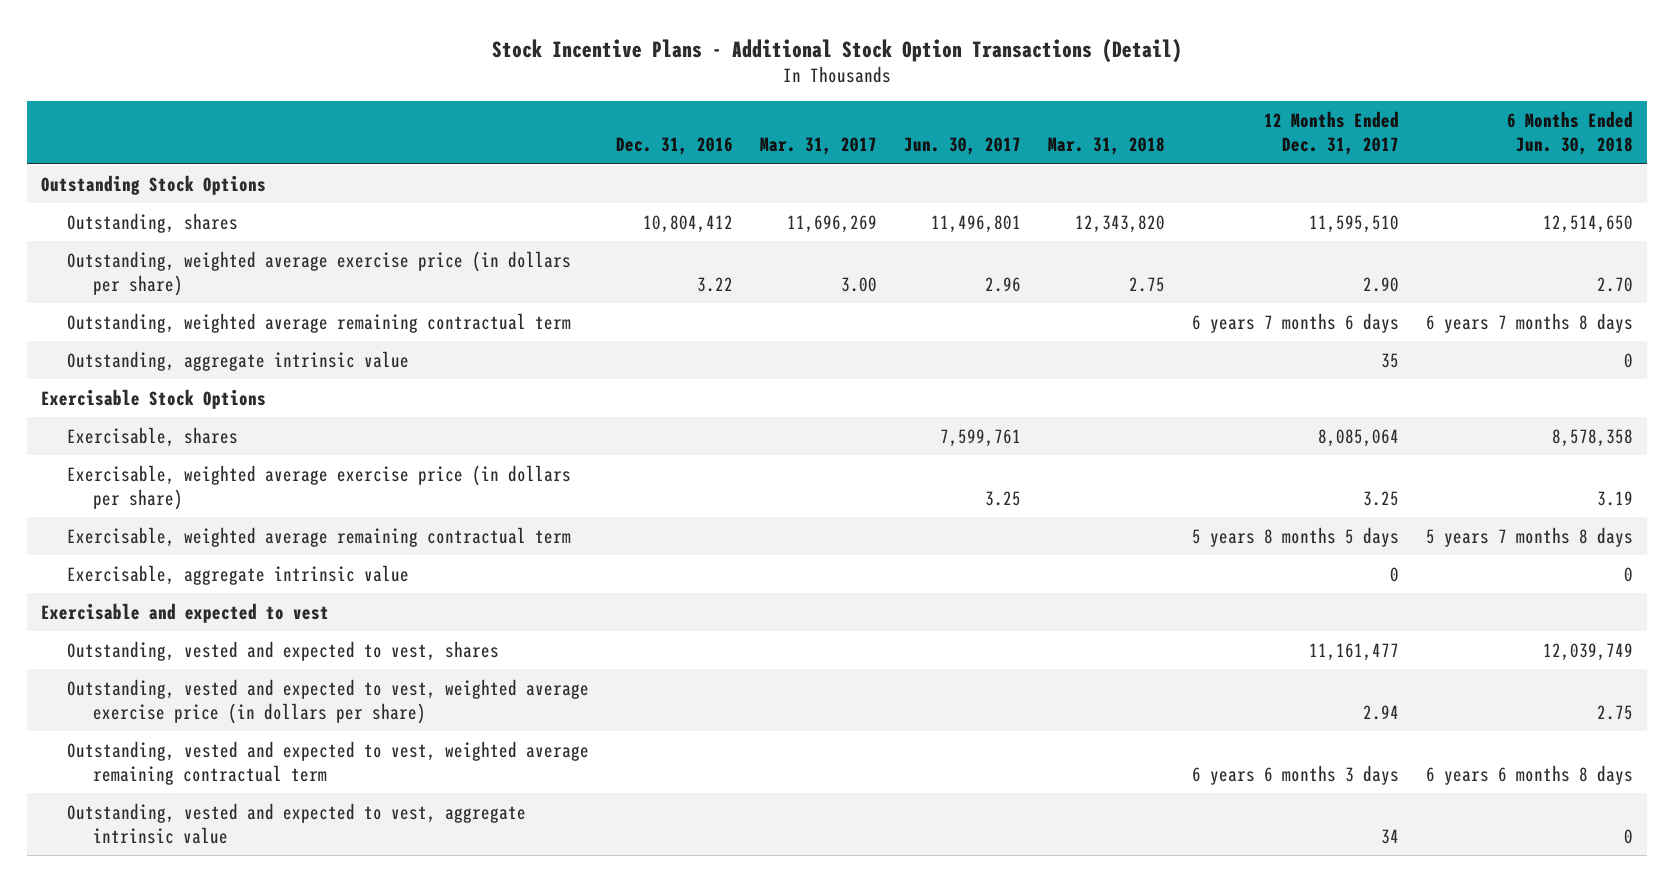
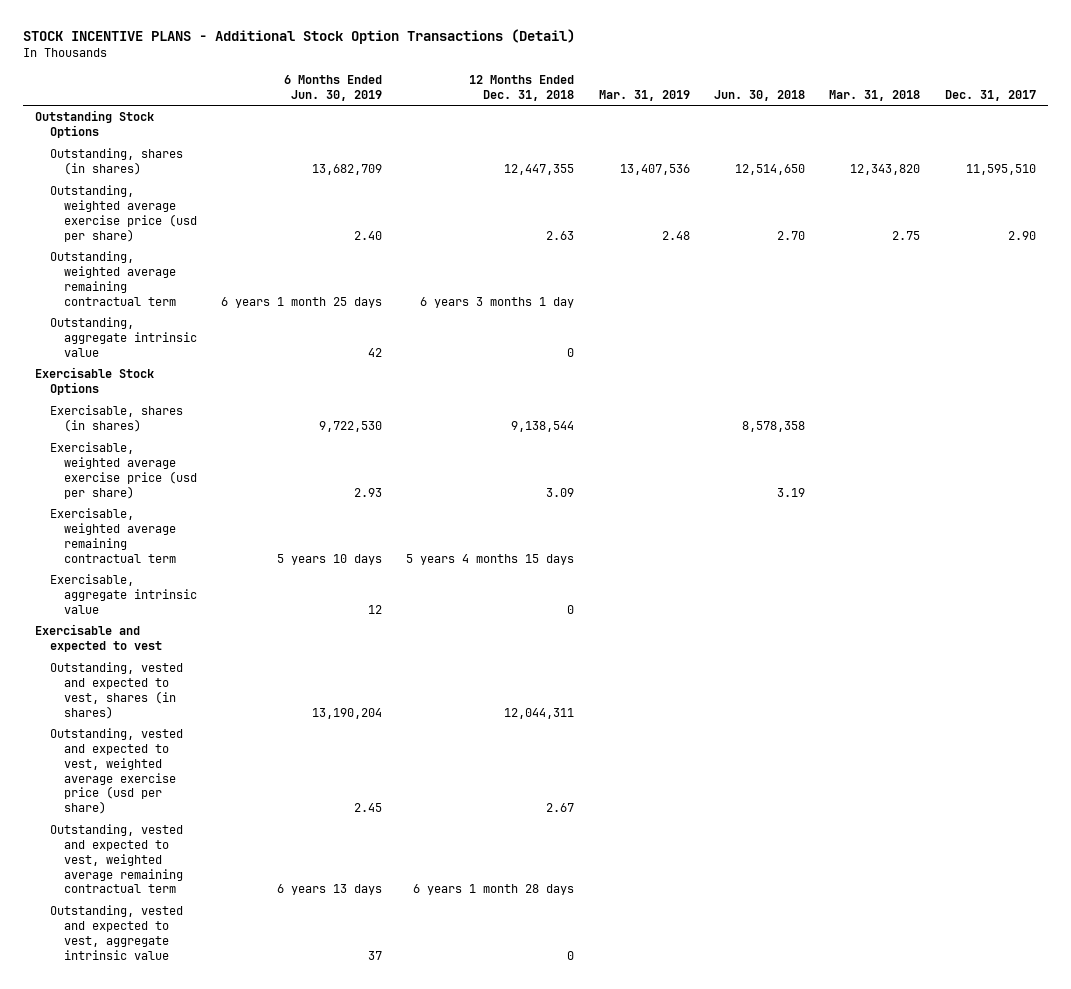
[492,38,1183,63] Stock Incentive Plans - Additional Stock Option Transactions (Detail) -> [23,29,576,45] STOCK INCENTIVE PLANS - Additional Stock Option Transactions (Detail)
[615,137,733,156] Dec. 31, 2016 -> none
[759,137,877,156] Mar. 31, 2017 -> none
[904,137,1022,156] Jun. 30, 2017 -> none
[1264,110,1400,156] 12 Months Ended Dec. 31, 2017 -> none
[1507,110,1634,156] 6 Months Ended Jun. 30, 2018 -> none
none -> [284,74,383,101] 6 Months Ended Jun. 30, 2019
none -> [469,74,575,101] 12 Months Ended Dec. 31, 2018
none -> [598,89,690,101] Mar. 31, 2019
none -> [714,89,806,101] Jun. 30, 2018
none -> [944,89,1036,101] Dec. 31, 2017
[66,212,238,233] Outstanding, shares -> [49,148,183,175] Outstanding, shares (in shares)
[66,250,571,296] Outstanding, weighted average exercise price (in dollars per share) -> [49,185,197,242] Outstanding, weighted average exercise price (usd per share)
[66,426,238,447] Exercisable, shares -> [49,405,183,432] Exercisable, shares (in shares)
[66,464,571,510] Exercisable, weighted average exercise price (in dollars per share) -> [49,442,197,499] Exercisable, weighted average exercise price (usd per share)
[66,640,499,661] Outstanding, vested and expected to vest, shares -> [49,662,183,719] Outstanding, vested and expected to vest, shares (in shares)
[66,678,589,724] Outstanding, vested and expected to vest, weighted average exercise price (in dollars per share) -> [49,728,183,815] Outstanding, vested and expected to vest, weighted average exercise price (usd per share)

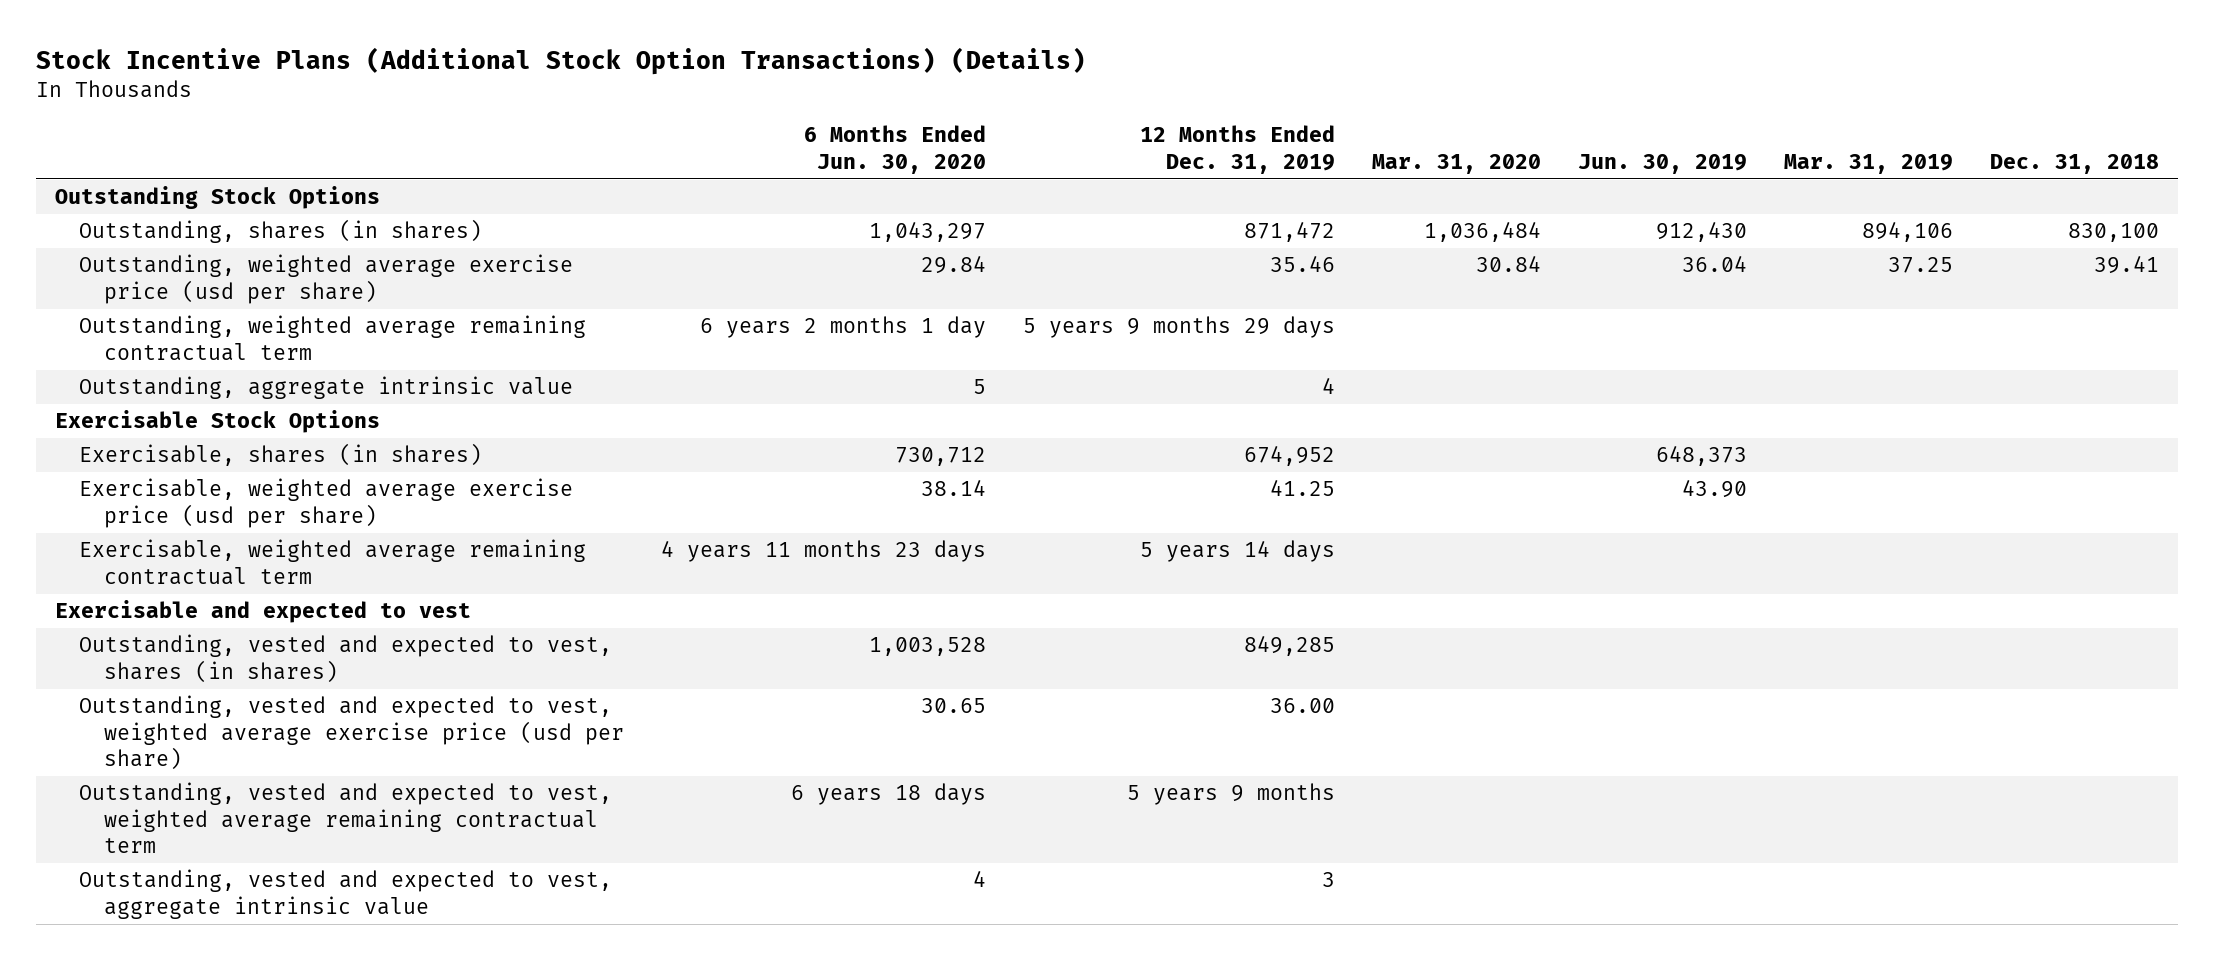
[23,29,576,45] STOCK INCENTIVE PLANS - Additional Stock Option Transactions (Detail) -> [36,46,1087,75] Stock Incentive Plans (Additional Stock Option Transactions) (Details)
[284,74,383,101] 6 Months Ended Jun. 30, 2019 -> none
[469,74,575,101] 12 Months Ended Dec. 31, 2018 -> none
[714,89,806,101] Jun. 30, 2018 -> none
[829,89,921,101] Mar. 31, 2018 -> none
[944,89,1036,101] Dec. 31, 2017 -> none
none -> [803,125,986,174] 6 Months Ended Jun. 30, 2020
none -> [1139,125,1335,174] 12 Months Ended Dec. 31, 2019
none -> [1371,153,1541,174] Mar. 31, 2020
none -> [1577,153,1747,174] Jun. 30, 2019
none -> [1990,153,2160,174] Dec. 31, 2018
[619,163,690,175] 13,407,536 -> [1862,221,1954,243] 894,106
[661,230,690,240] 2.48 -> [1888,257,1954,274] 37.25
[49,574,197,614] Exercisable, aggregate intrinsic value -> none

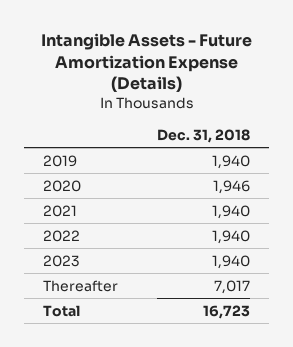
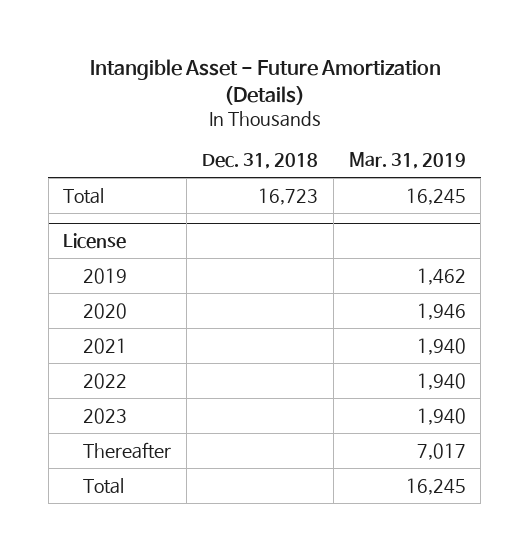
[40,33,252,93] Intangible Assets - Future Amortization Expense (Details) -> [89,59,441,105] Intangible Asset - Future Amortization (Details)
none -> [348,152,466,170] Mar. 31, 2019
[43,154,78,167] 2019 -> none
[43,179,82,192] 2020 -> none
[43,204,78,217] 2021 -> none
[43,229,81,242] 2022 -> none
[43,254,81,267] 2023 -> none
[43,279,119,292] Thereafter -> none
none -> [63,233,127,250] License
none -> [83,267,128,284] 2019
none -> [83,302,128,319] 2020
none -> [83,337,128,354] 2021
none -> [83,372,128,389] 2022
none -> [83,407,128,424] 2023
none -> [83,441,172,459] Thereafter
none -> [83,477,125,494] Total

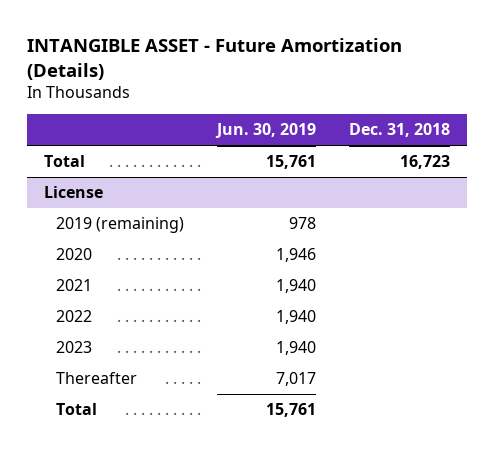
[89,59,441,105] Intangible Asset - Future Amortization (Details) -> [26,37,402,80] INTANGIBLE ASSET - Future Amortization (Details)
[348,152,466,170] Mar. 31, 2019 -> none
none -> [215,123,317,139] Jun. 30, 2019
[83,267,128,284] 2019 -> [56,217,185,234] 2019 (remaining)

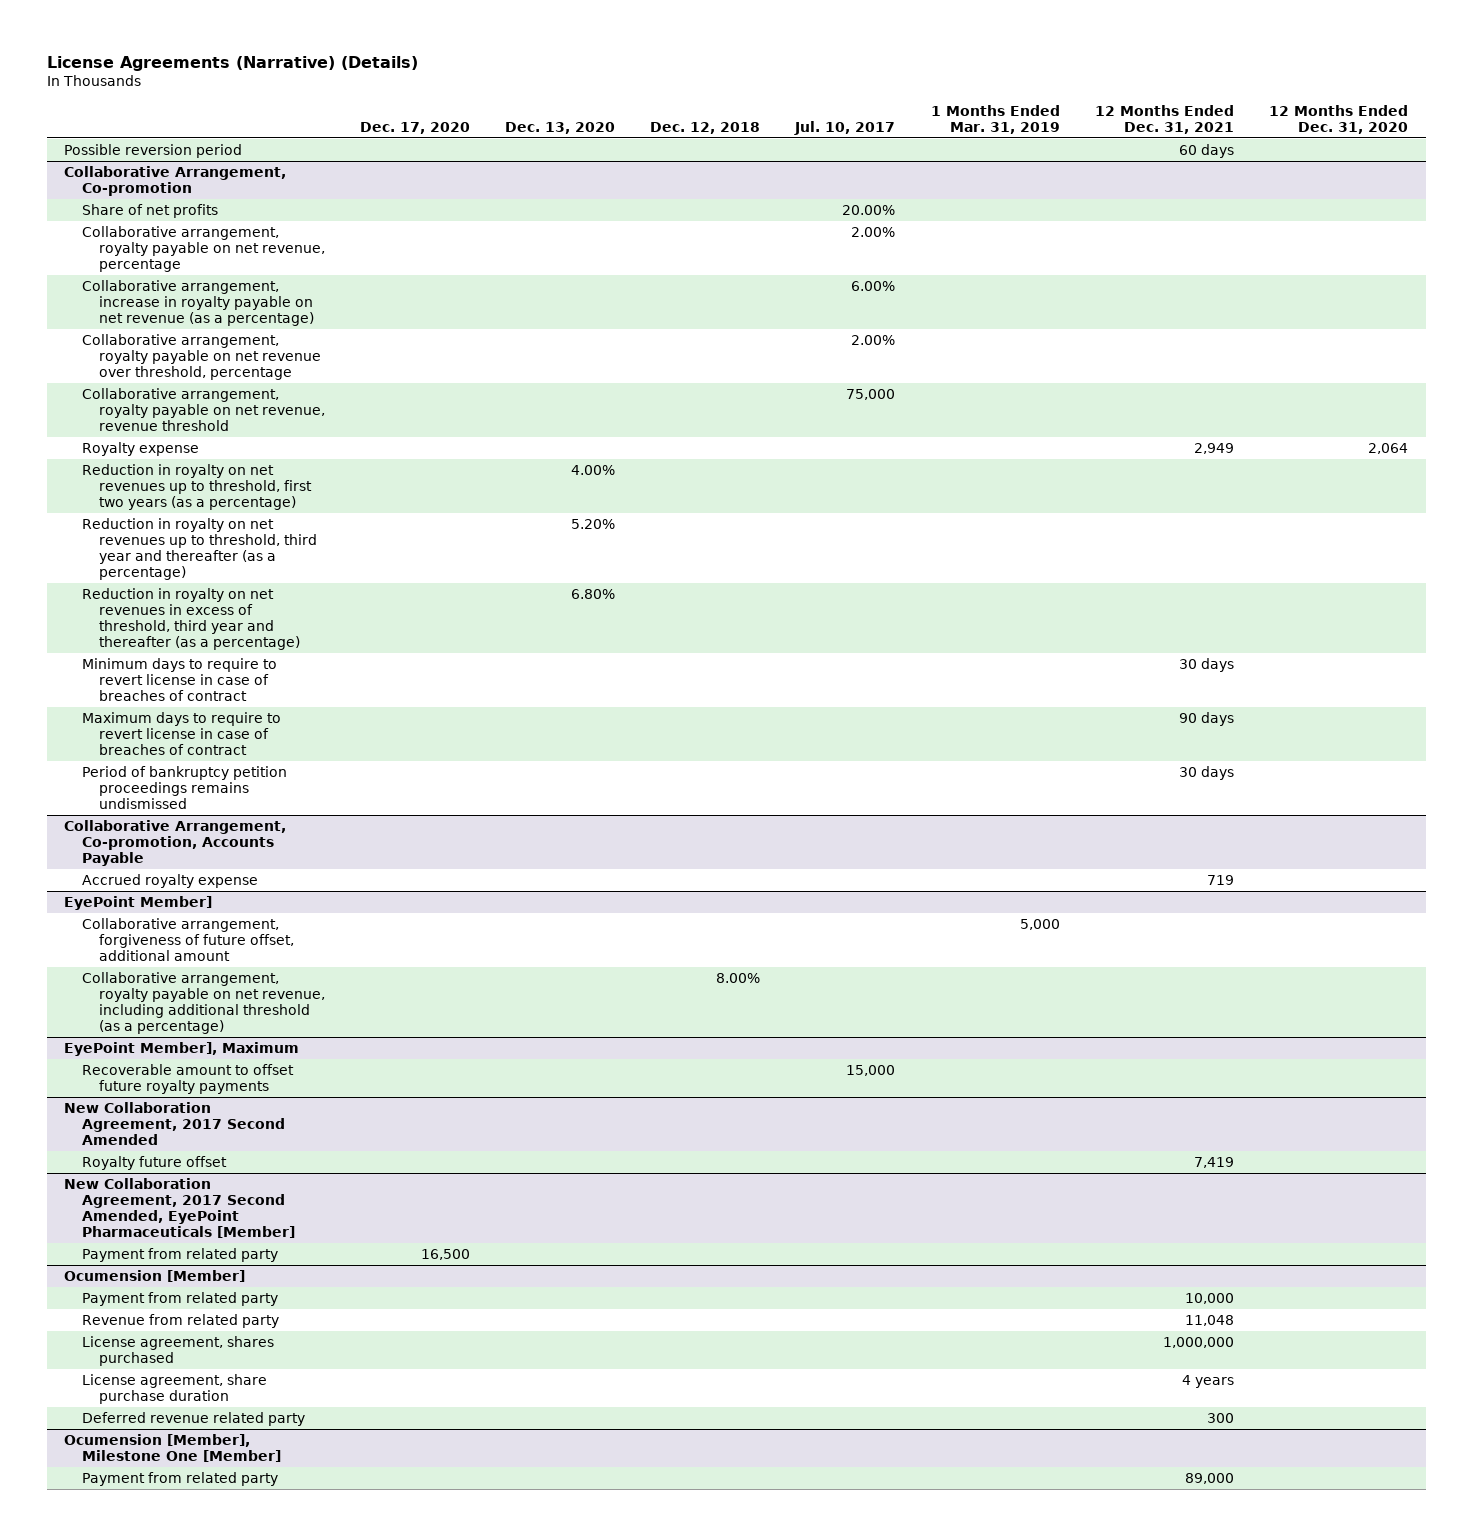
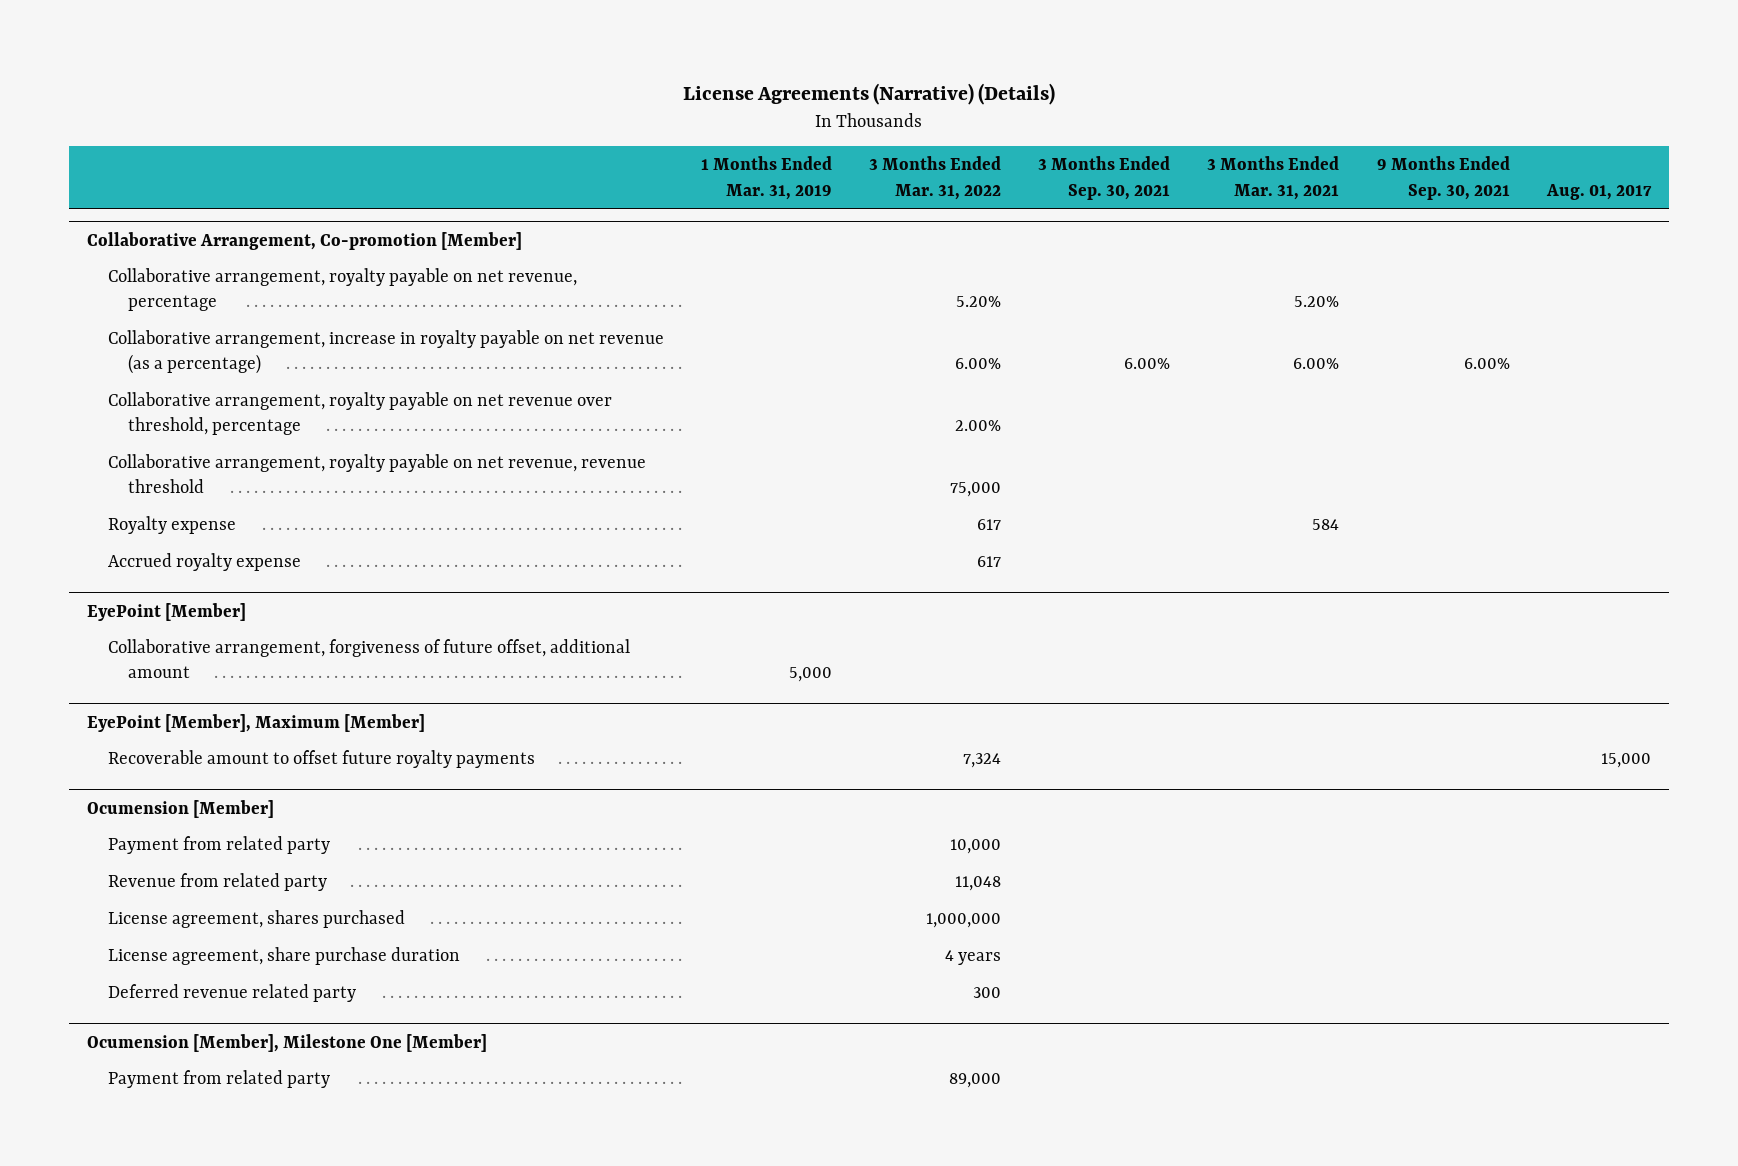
[359,121,470,134] Dec. 17, 2020 -> none
[505,121,616,134] Dec. 13, 2020 -> none
[650,121,761,134] Dec. 12, 2018 -> none
[794,120,896,135] Jul. 10, 2017 -> none
[1094,104,1234,134] 12 Months Ended Dec. 31, 2021 -> none
[1269,104,1409,134] 12 Months Ended Dec. 31, 2020 -> none
none -> [868,156,1001,200] 3 Months Ended Mar. 31, 2022
none -> [1038,156,1171,200] 3 Months Ended Sep. 30, 2021
none -> [1207,156,1340,200] 3 Months Ended Mar. 31, 2021
none -> [1376,156,1510,200] 9 Months Ended Sep. 30, 2021
none -> [1545,183,1652,200] Aug. 01, 2017
[64,143,243,158] Possible reversion period -> none
[81,203,218,218] Share of net profits -> none
[64,165,287,196] Collaborative Arrangement, Co-promotion -> [87,231,523,250] Collaborative Arrangement, Co-promotion [Member]
[81,463,312,510] Reduction in royalty on net revenues up to threshold, first two years (as a percentage) -> none
[81,517,317,580] Reduction in royalty on net revenues up to threshold, third year and thereafter (as a percentage) -> none
[81,587,300,650] Reduction in royalty on net revenues in excess of threshold, third year and thereafter (as a percentage) -> none
[81,657,277,701] Minimum days to require to revert license in case of breaches of contract -> none
[81,711,281,755] Maximum days to require to revert license in case of breaches of contract -> none
[81,765,287,809] Period of bankruptcy petition proceedings remains undismissed -> none
[64,819,287,866] Collaborative Arrangement, Co-promotion, Accounts Payable -> none
[81,873,258,888] Accrued royalty expense -> none
none -> [107,552,301,571] Accrued royalty expense
[64,895,213,910] EyePoint Member] -> [87,602,247,621] EyePoint [Member]
[81,971,325,1034] Collaborative arrangement, royalty payable on net revenue, including additional threshold (as a percentage) -> none
[64,1041,300,1056] EyePoint Member], Maximum -> [87,713,426,732] EyePoint [Member], Maximum [Member]
[64,1101,285,1145] New Collaboration Agreement, 2017 Second Amended -> none
[81,1155,227,1170] Royalty future offset -> none
[64,1177,295,1238] New Collaboration Agreement, 2017 Second Amended, EyePoint Pharmaceuticals [Member] -> none
[81,1247,278,1262] Payment from related party -> none

